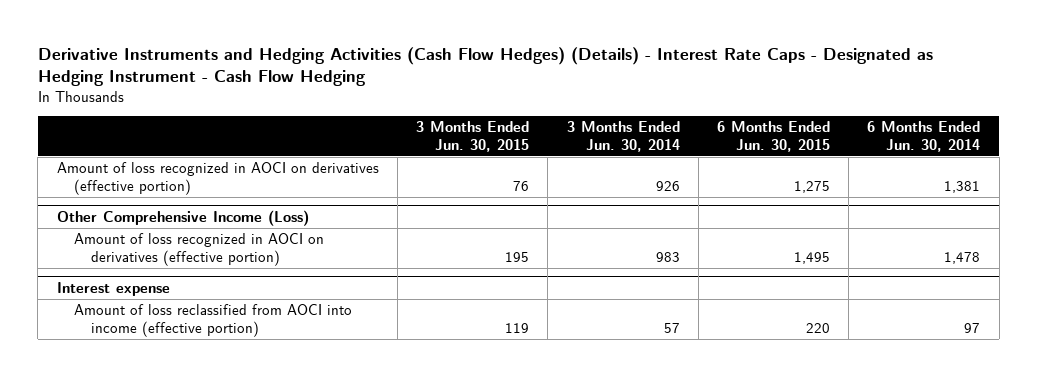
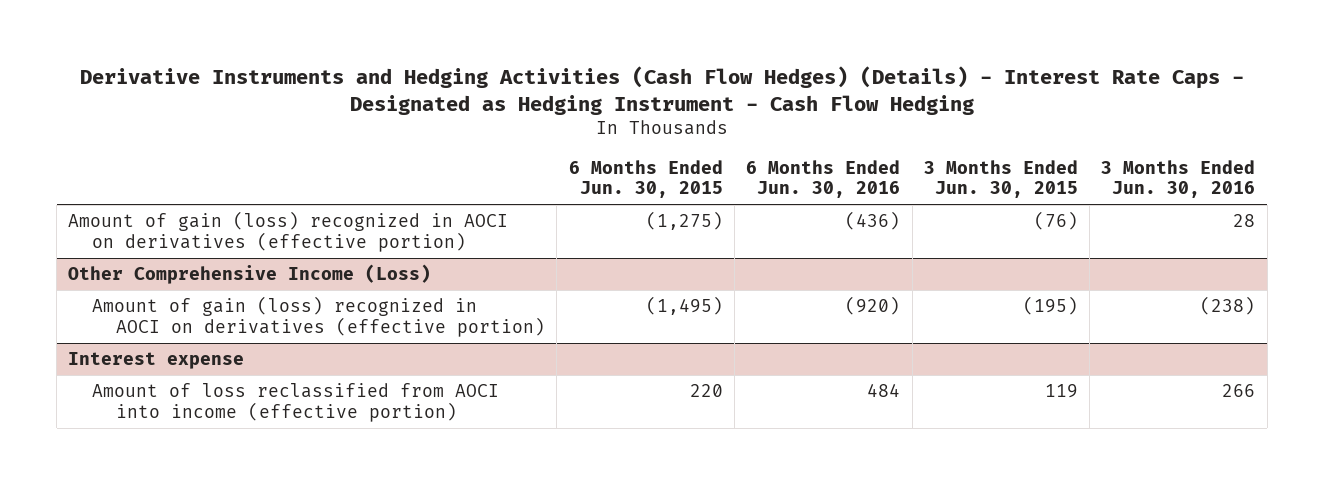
[566,121,680,152] 3 Months Ended Jun. 30, 2014 -> none
[867,121,981,152] 6 Months Ended Jun. 30, 2014 -> none
none -> [746,160,901,199] 6 Months Ended Jun. 30, 2016
none -> [1101,160,1256,199] 3 Months Ended Jun. 30, 2016
[56,162,379,195] Amount of loss recognized in AOCI on derivatives (effective portion) -> [68,211,509,252] Amount of gain (loss) recognized in AOCI on derivatives (effective portion)
[513,180,530,191] 76 -> [1033,211,1078,231] (76)
[793,180,830,193] 1,275 -> [645,211,723,231] (1,275)
[73,233,324,266] Amount of loss recognized in AOCI on derivatives (effective portion) -> [92,296,546,337] Amount of gain (loss) recognized in AOCI on derivatives (effective portion)
[505,251,530,262] 195 -> [1022,296,1078,316] (195)
[793,251,830,264] 1,495 -> [645,296,723,316] (1,495)

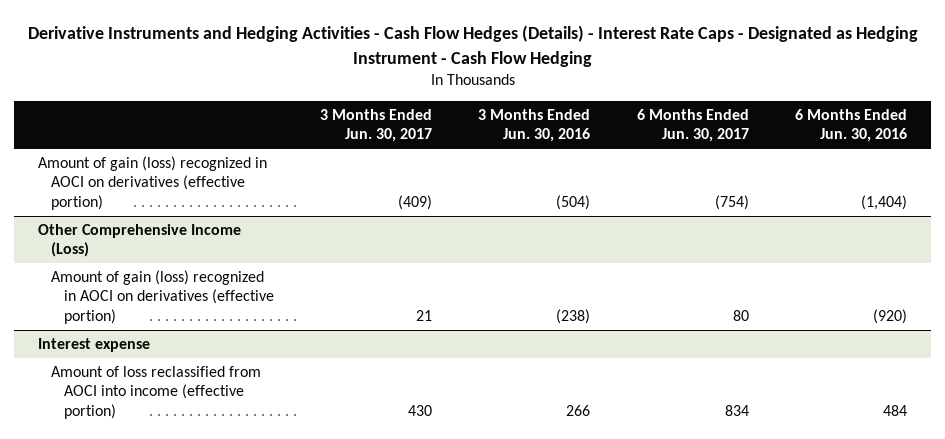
[79,65,1244,115] Derivative Instruments and Hedging Activities (Cash Flow Hedges) (Details) - Interest Rate Caps - Designated as Hedging Instrument - Cash Flow Hedging -> [27,24,918,67] Derivative Instruments and Hedging Activities - Cash Flow Hedges (Details) - Interest Rate Caps - Designated as Hedging Instrument - Cash Flow Hedging
[568,160,723,199] 6 Months Ended Jun. 30, 2015 -> none
[923,160,1078,199] 3 Months Ended Jun. 30, 2015 -> none
none -> [320,109,433,143] 3 Months Ended Jun. 30, 2017
none -> [636,109,749,143] 6 Months Ended Jun. 30, 2017
[845,211,901,231] (436) -> [861,194,908,210] (1,404)
[1233,214,1256,228] 28 -> [556,194,591,210] (504)

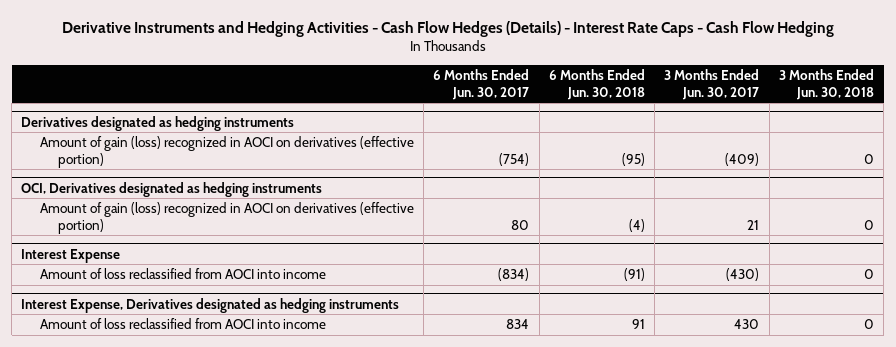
[27,24,918,67] Derivative Instruments and Hedging Activities - Cash Flow Hedges (Details) - Interest Rate Caps - Designated as Hedging Instrument - Cash Flow Hedging -> [61,20,834,37] Derivative Instruments and Hedging Activities - Cash Flow Hedges (Details) - Interest Rate Caps - Cash Flow Hedging
[478,109,591,143] 3 Months Ended Jun. 30, 2016 -> none
[795,109,908,143] 6 Months Ended Jun. 30, 2016 -> none
none -> [548,69,645,100] 6 Months Ended Jun. 30, 2018
none -> [779,69,875,100] 3 Months Ended Jun. 30, 2018
none -> [21,115,295,131] Derivatives designated as hedging instruments
[37,224,241,258] Other Comprehensive Income (Loss) -> none
none -> [21,181,323,197] OCI, Derivatives designated as hedging instruments
[37,338,150,353] Interest expense -> [21,248,121,263] Interest Expense
[50,366,261,419] Amount of loss reclassified from AOCI into income (effective portion) -> [39,268,326,280] Amount of loss reclassified from AOCI into income
[408,404,433,416] 430 -> [726,268,760,282] (430)
[724,404,749,416] 834 -> [498,268,530,282] (834)
none -> [21,297,400,313] Interest Expense, Derivatives designated as hedging instruments
none -> [39,318,326,330] Amount of loss reclassified from AOCI into income

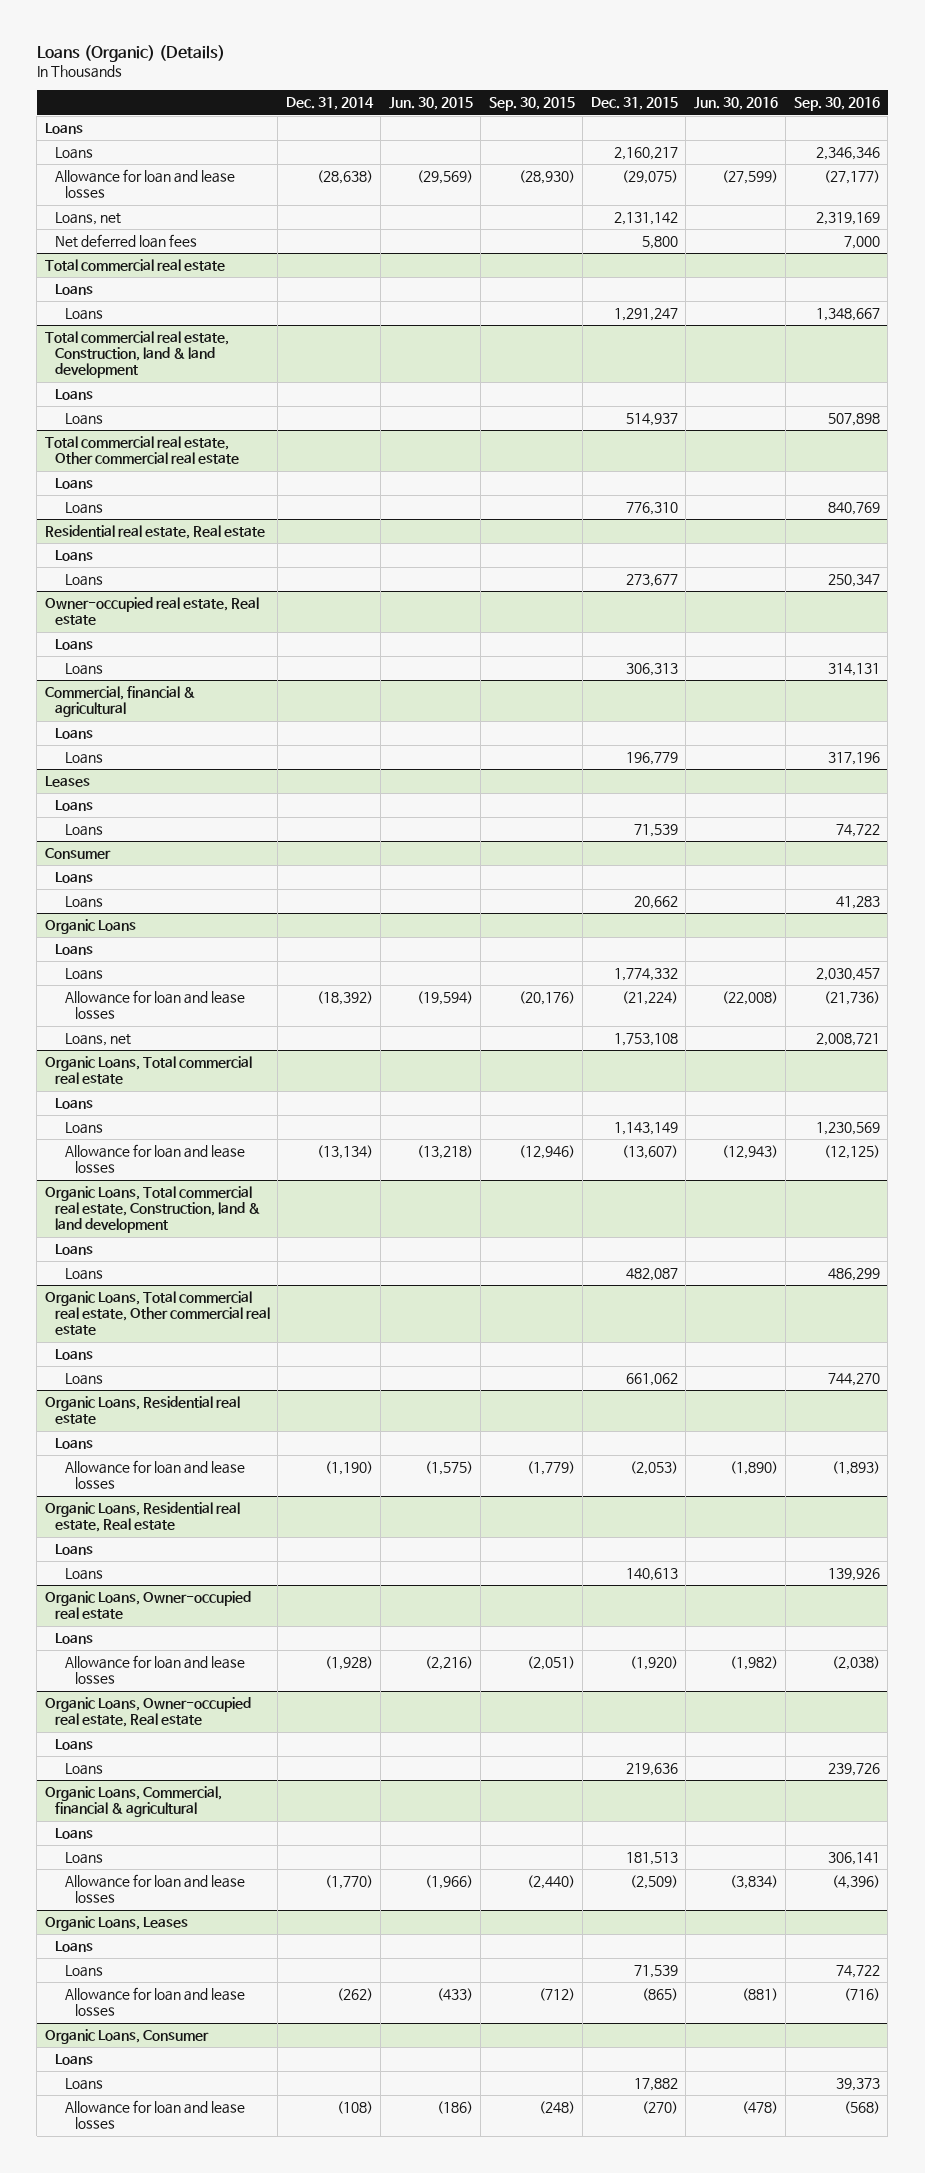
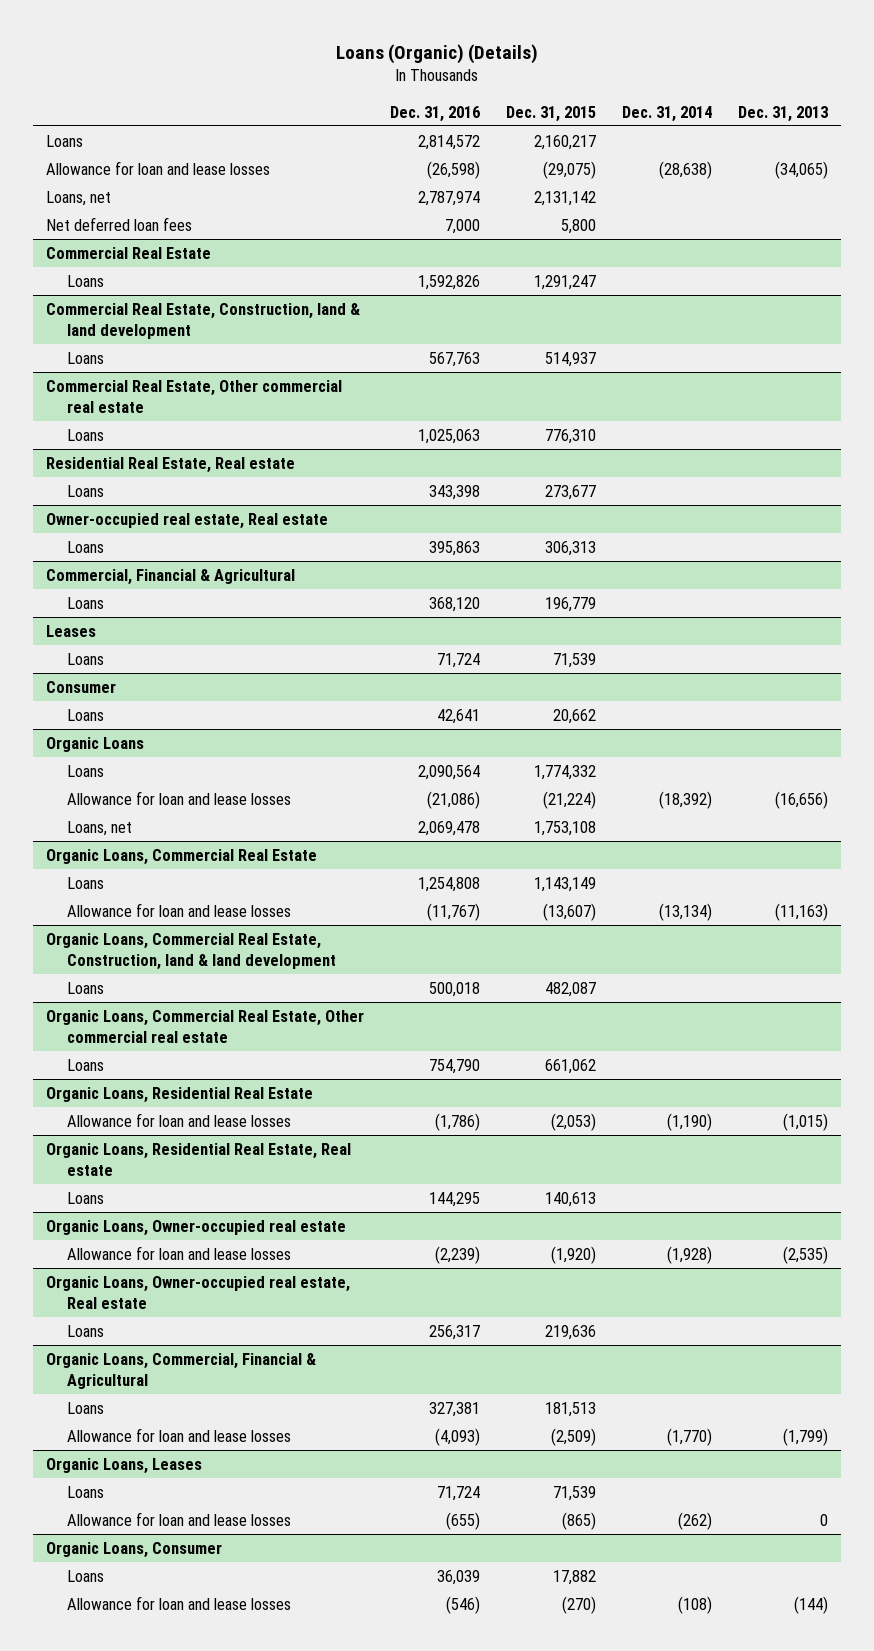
[388,97,473,111] Jun. 30, 2015 -> none
[488,97,575,112] Sep. 30, 2015 -> none
[693,97,778,111] Jun. 30, 2016 -> none
[793,97,880,112] Sep. 30, 2016 -> none
none -> [390,105,481,122] Dec. 31, 2016
none -> [737,105,828,122] Dec. 31, 2013
[44,123,83,135] Loans -> none
[54,284,93,296] Loans -> none
[44,259,225,272] Total commercial real estate -> [46,247,212,260] Commercial Real Estate
[54,389,93,401] Loans -> none
[44,331,229,379] Total commercial real estate, Construction, land & land development -> [46,303,361,340] Commercial Real Estate, Construction, land & land development
[54,478,93,490] Loans -> none
[44,436,239,465] Total commercial real estate, Other commercial real estate -> [46,380,343,414] Commercial Real Estate, Other commercial real estate
[54,550,93,562] Loans -> none
[44,525,265,540] Residential real estate, Real estate -> [46,457,296,474] Residential Real Estate, Real estate
[54,639,93,651] Loans -> none
[54,728,93,740] Loans -> none
[44,686,195,718] Commercial, financial & agricultural -> [46,569,296,586] Commercial, Financial & Agricultural
[54,800,93,812] Loans -> none
[54,872,93,884] Loans -> none
[54,944,93,956] Loans -> none
[54,1098,93,1110] Loans -> none
[44,1056,252,1085] Organic Loans, Total commercial real estate -> [46,849,318,866] Organic Loans, Commercial Real Estate
[54,1244,93,1256] Loans -> none
[44,1186,260,1234] Organic Loans, Total commercial real estate, Construction, land & land development -> [46,933,337,971] Organic Loans, Commercial Real Estate, Construction, land & land development
[54,1349,93,1361] Loans -> none
[44,1291,270,1336] Organic Loans, Total commercial real estate, Other commercial real estate -> [46,1010,365,1044] Organic Loans, Commercial Real Estate, Other commercial real estate
[54,1438,93,1450] Loans -> none
[44,1396,240,1425] Organic Loans, Residential real estate -> [46,1087,314,1104] Organic Loans, Residential Real Estate
[54,1544,93,1556] Loans -> none
[44,1502,240,1533] Organic Loans, Residential real estate, Real estate -> [46,1143,352,1177] Organic Loans, Residential Real Estate, Real estate
[54,1633,93,1645] Loans -> none
[54,1739,93,1751] Loans -> none
[54,1828,93,1840] Loans -> none
[44,1786,222,1818] Organic Loans, Commercial, financial & agricultural -> [46,1353,317,1390] Organic Loans, Commercial, Financial & Agricultural
[54,1941,93,1953] Loans -> none
[54,2054,93,2066] Loans -> none

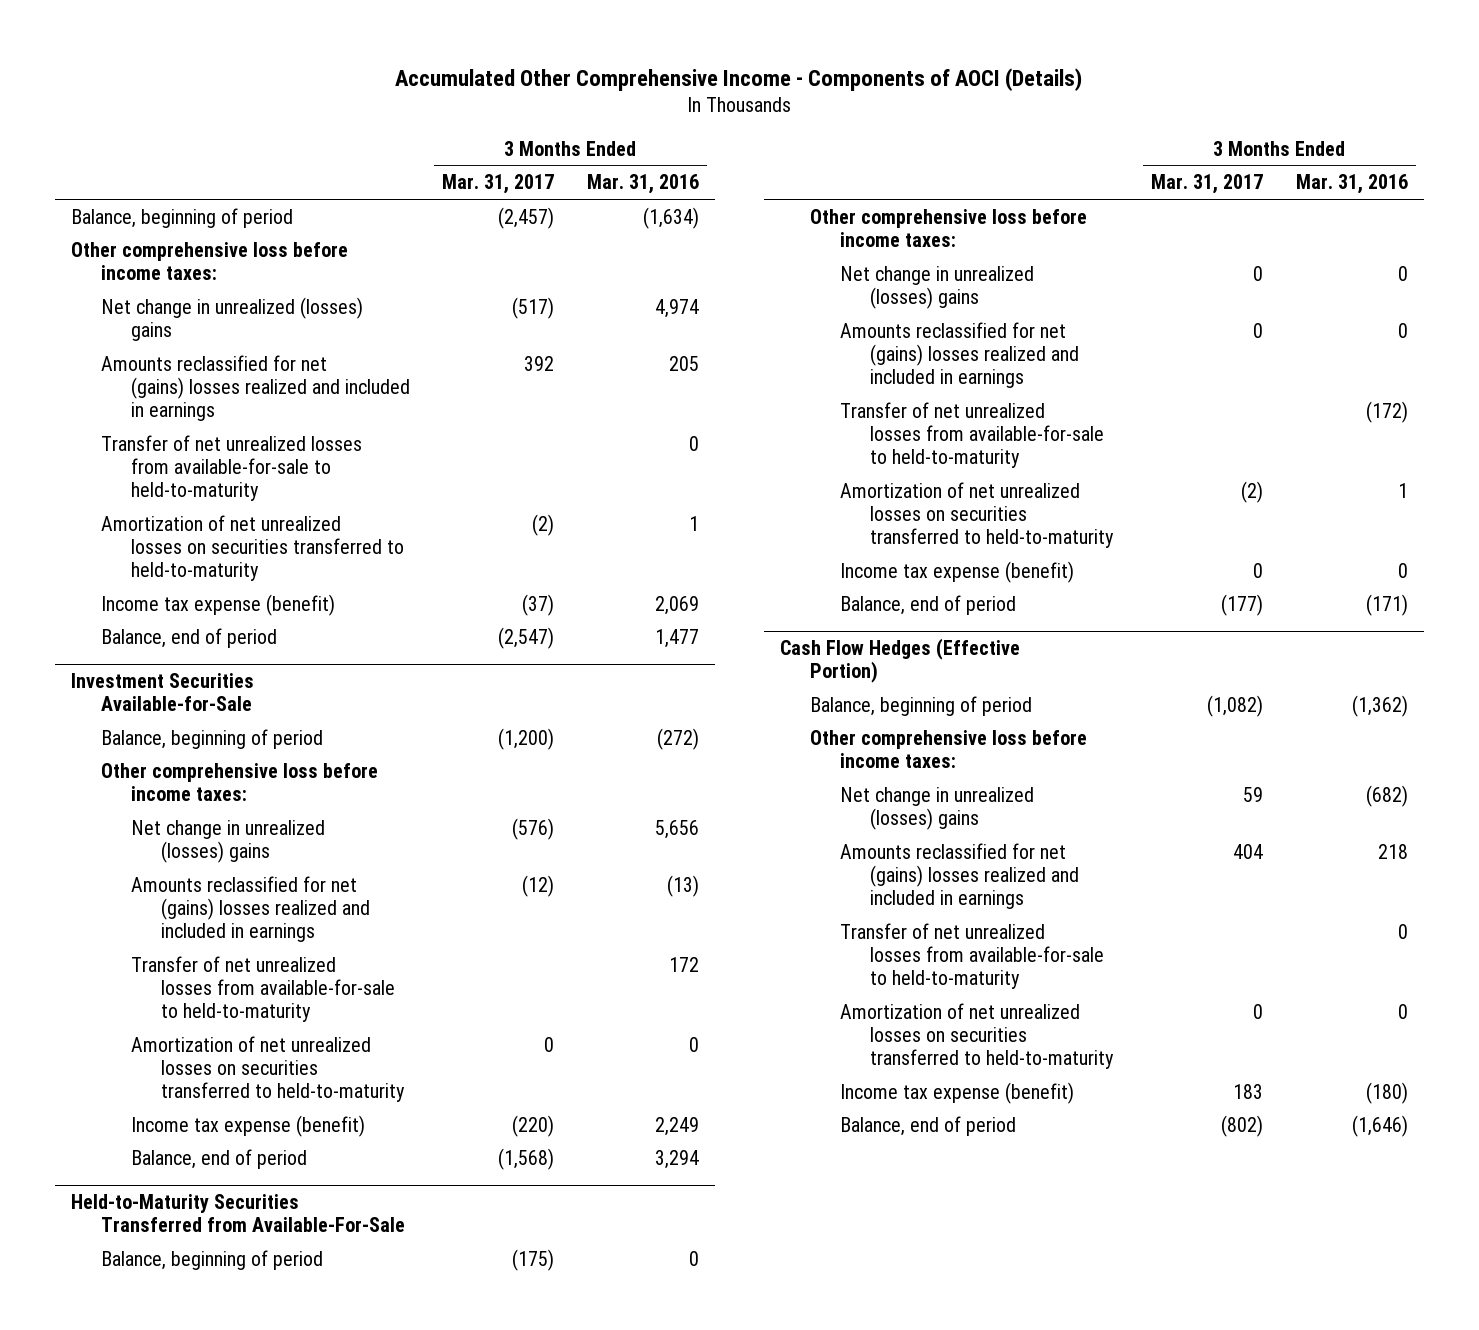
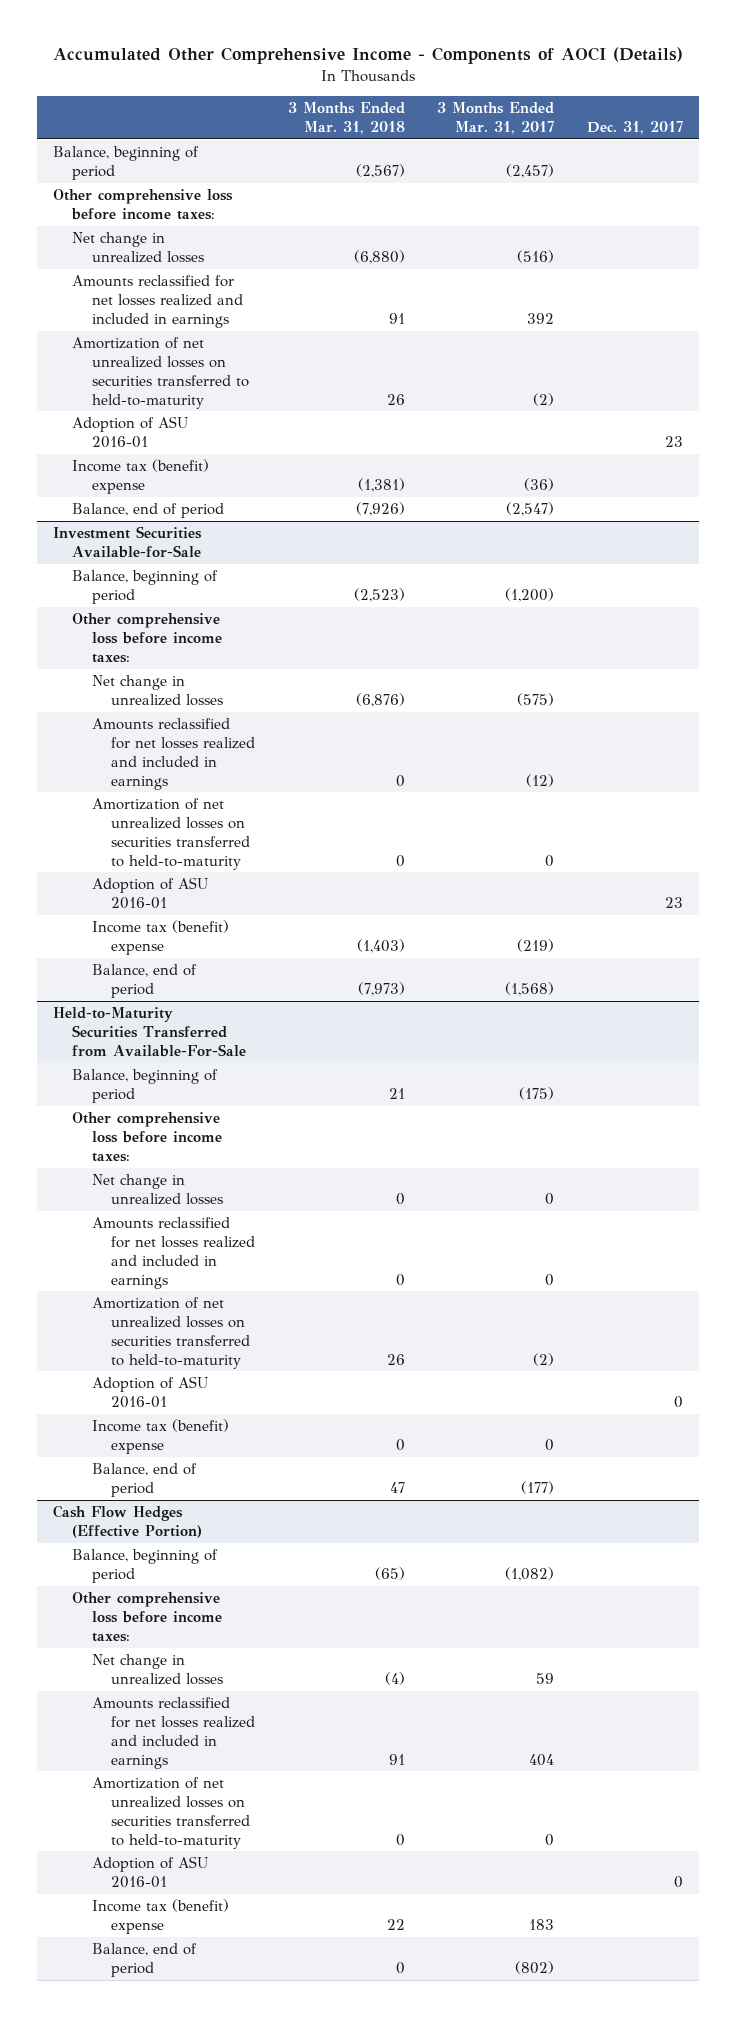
[586,174,699,195] Mar. 31, 2016 -> none
none -> [287,102,405,135] 3 Months Ended Mar. 31, 2018
none -> [586,121,683,135] Dec. 31, 2017
[101,434,363,501] Transfer of net unrealized losses from available-for-sale to held-to-maturity -> none
[101,296,364,341] Net change in unrealized (losses) gains -> [72,232,204,264] Net change in unrealized losses
[512,296,555,319] (517) -> [517,250,555,264] (516)
[101,354,411,421] Amounts reclassified for net (gains) losses realized and included in earnings -> [72,275,243,328] Amounts reclassified for net losses realized and included in earnings
none -> [72,416,189,449] Adoption of ASU 2016-01
[101,593,336,616] Income tax expense (benefit) -> [72,459,210,495] Income tax (benefit) expense
[522,593,555,616] (37) -> [524,478,555,492] (36)
[131,955,396,1022] Transfer of net unrealized losses from available-for-sale to held-to-maturity -> none
[131,819,326,863] Net change in unrealized (losses) gains -> [91,675,224,707] Net change in unrealized losses
[512,817,555,840] (576) -> [517,693,555,707] (575)
[131,875,371,942] Amounts reclassified for net (gains) losses realized and included in earnings -> [91,718,256,790] Amounts reclassified for net losses realized and included in earnings
none -> [91,877,208,910] Adoption of ASU 2016-01
[131,1114,366,1137] Income tax expense (benefit) -> [91,920,229,956] Income tax (benefit) expense
[512,1114,555,1137] (220) -> [517,939,555,953] (219)
[840,401,1105,468] Transfer of net unrealized losses from available-for-sale to held-to-maturity -> none
[840,265,1035,309] Net change in unrealized (losses) gains -> [91,1174,224,1206] Net change in unrealized losses
[840,321,1080,388] Amounts reclassified for net (gains) losses realized and included in earnings -> [91,1217,256,1289] Amounts reclassified for net losses realized and included in earnings
none -> [91,1376,208,1409] Adoption of ASU 2016-01
[840,560,1075,583] Income tax expense (benefit) -> [91,1419,229,1455] Income tax (benefit) expense
[840,922,1105,989] Transfer of net unrealized losses from available-for-sale to held-to-maturity -> none
[840,786,1035,830] Net change in unrealized (losses) gains -> [91,1654,224,1686] Net change in unrealized losses
[840,842,1080,909] Amounts reclassified for net (gains) losses realized and included in earnings -> [91,1697,256,1769] Amounts reclassified for net losses realized and included in earnings
none -> [91,1856,208,1889] Adoption of ASU 2016-01
[840,1081,1075,1104] Income tax expense (benefit) -> [91,1899,229,1935] Income tax (benefit) expense

